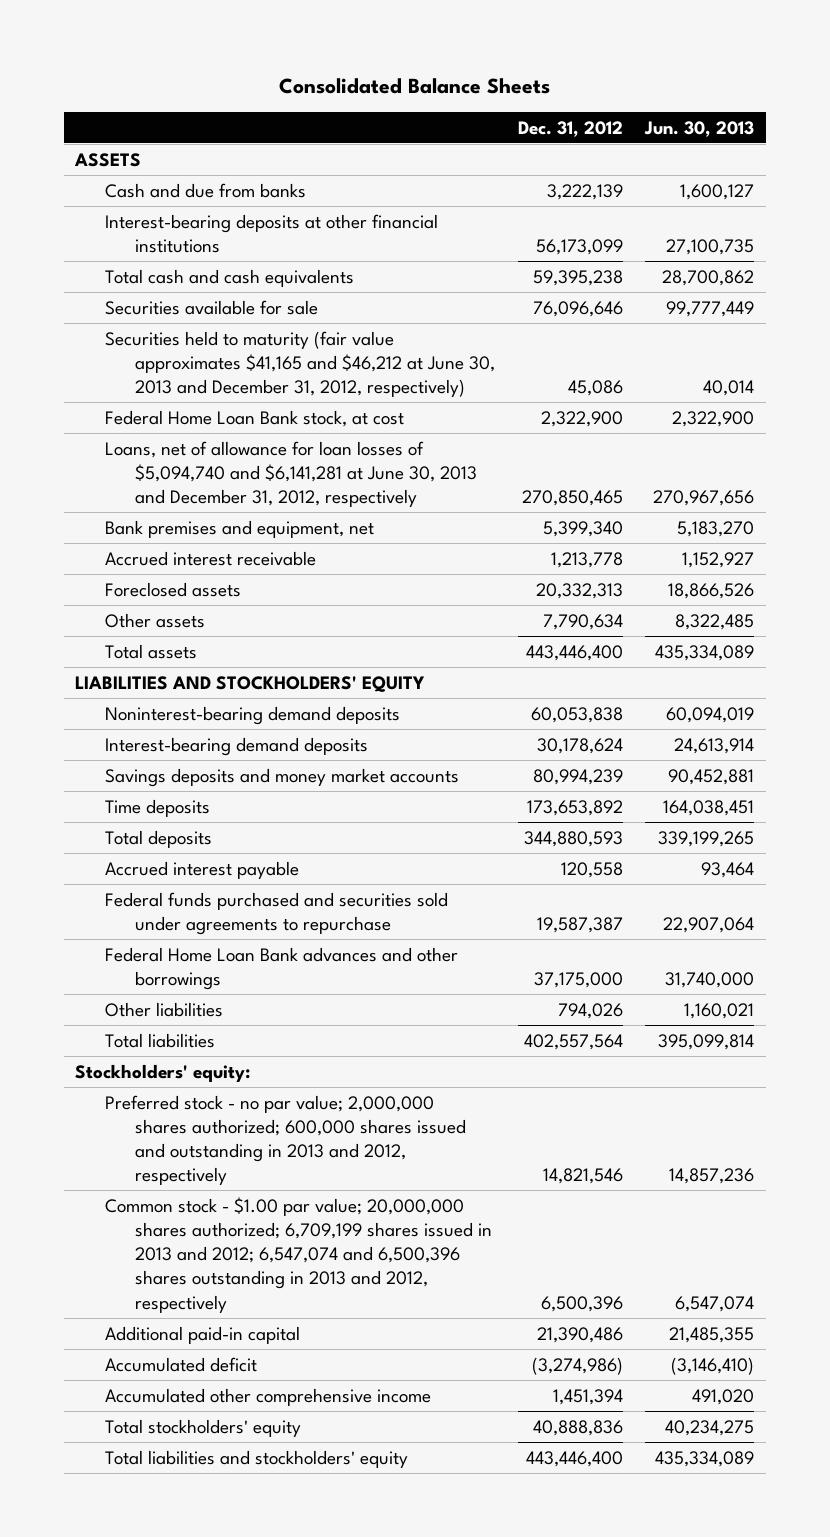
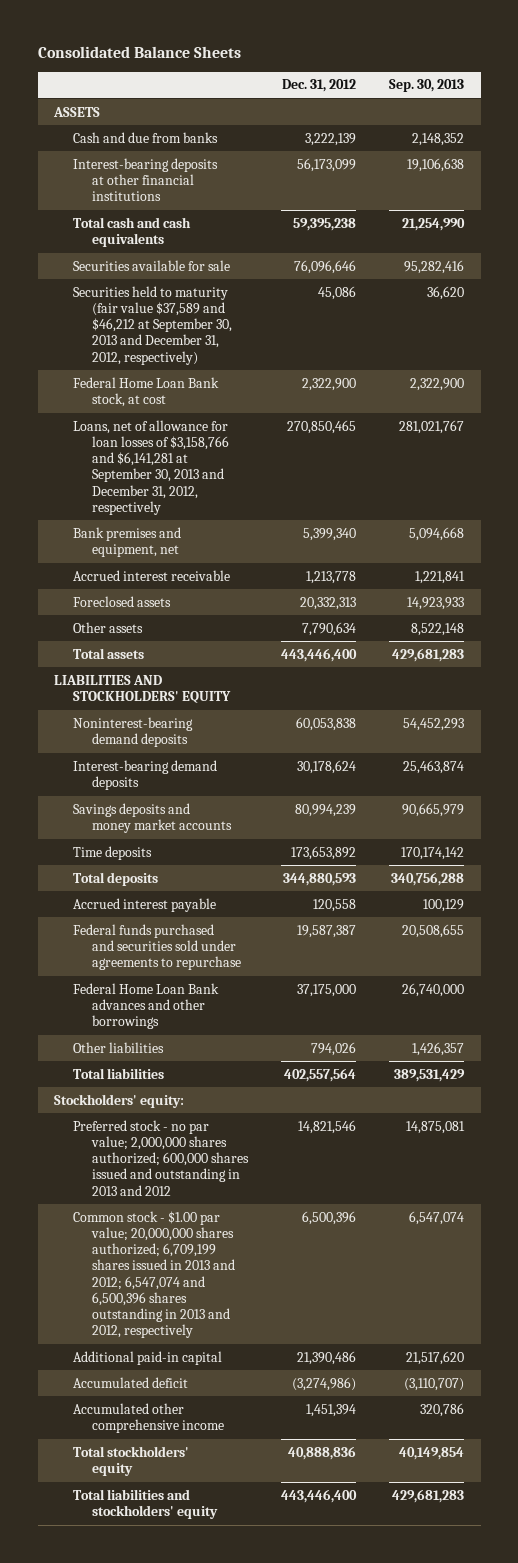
[644,120,755,137] Jun. 30, 2013 -> none
none -> [389,79,465,93] Sep. 30, 2013
[105,330,495,398] Securities held to maturity (fair value approximates $41,165 and $46,212 at June 30, 2013 and December 31, 2012, respectively) -> [73,285,233,365] Securities held to maturity (fair value $37,589 and $46,212 at September 30, 2013 and December 31, 2012, respectively)
[105,440,477,508] Loans, net of allowance for loan losses of $5,094,740 and $6,141,281 at June 30, 2013 and December 31, 2012, respectively -> [73,419,230,515] Loans, net of allowance for loan losses of $3,158,766 and $6,141,281 at September 30, 2013 and December 31, 2012, respectively
[105,1094,466,1186] Preferred stock - no par value; 2,000,000 shares authorized; 600,000 shares issued and outstanding in 2013 and 2012, respectively -> [73,1119,250,1196] Preferred stock - no par value; 2,000,000 shares authorized; 600,000 shares issued and outstanding in 2013 and 2012

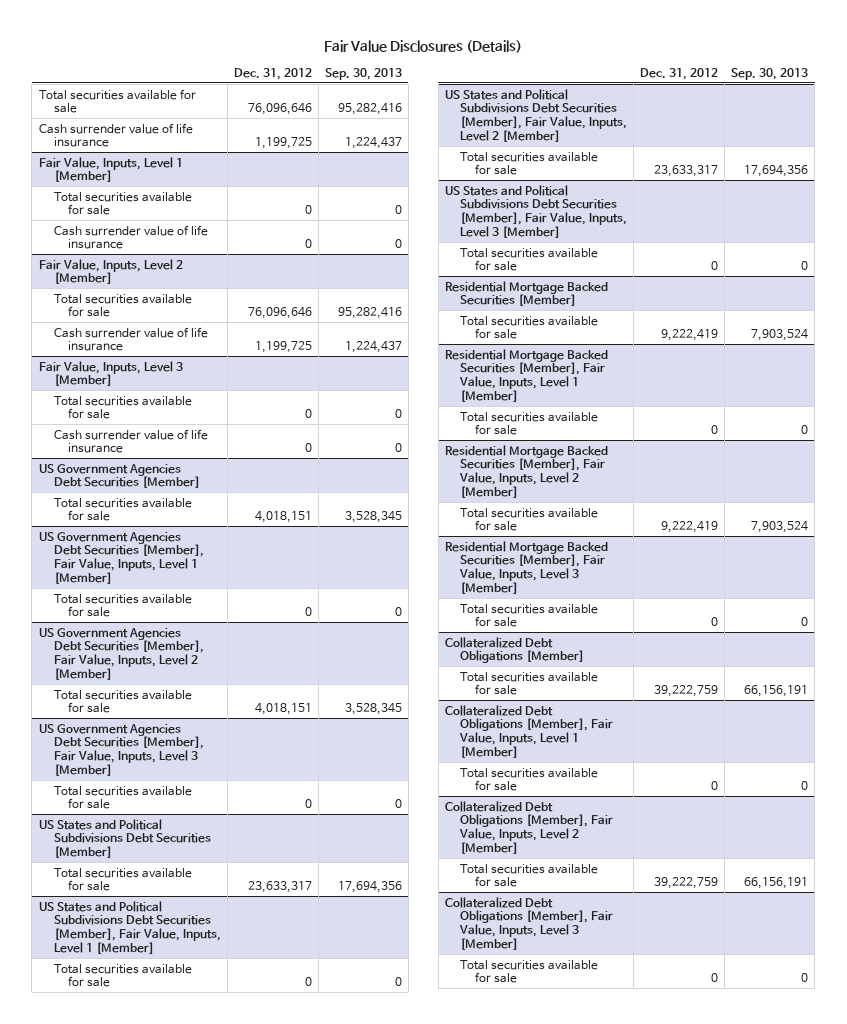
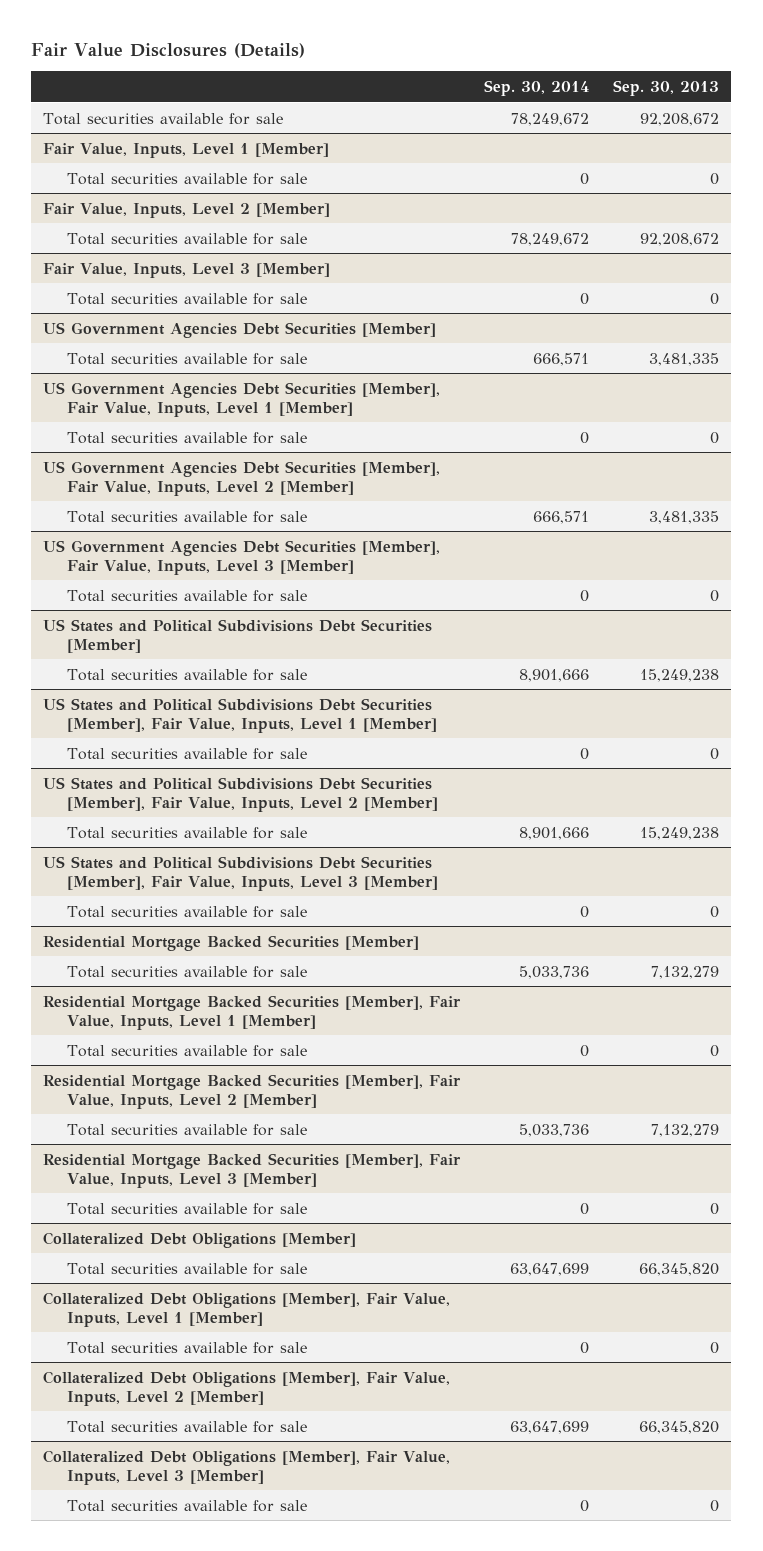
[233,68,312,81] Dec. 31, 2012 -> none
none -> [484,79,590,96] Sep. 30, 2014
[38,122,193,148] Cash surrender value of life insurance -> none
[337,103,402,116] 95,282,416 -> [640,112,720,126] 92,208,672
[53,224,208,250] Cash surrender value of life insurance -> none
[53,326,208,352] Cash surrender value of life insurance -> none
[337,307,402,320] 95,282,416 -> [640,232,720,246] 92,208,672
[53,428,208,454] Cash surrender value of life insurance -> none
[344,511,402,524] 3,528,345 -> [649,352,720,366] 3,481,335
[344,703,402,716] 3,528,345 -> [649,510,720,524] 3,481,335
[337,881,402,894] 17,694,356 -> [640,668,720,682] 15,249,238
[744,165,809,178] 17,694,356 -> [640,826,720,840] 15,249,238
[751,329,809,342] 7,903,524 -> [651,965,720,979] 7,132,279
[751,521,809,534] 7,903,524 -> [651,1123,720,1137] 7,132,279
[744,685,809,698] 66,156,191 -> [639,1262,720,1276] 66,345,820
[744,877,809,890] 66,156,191 -> [639,1420,720,1434] 66,345,820

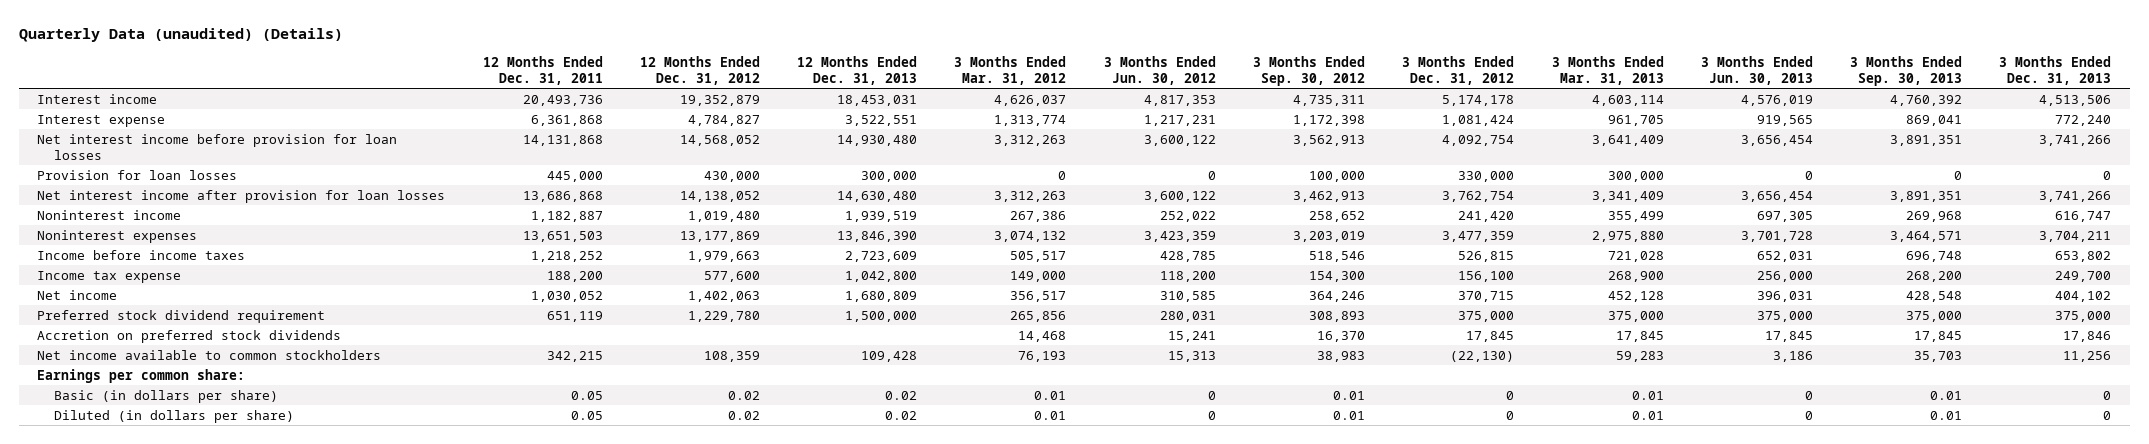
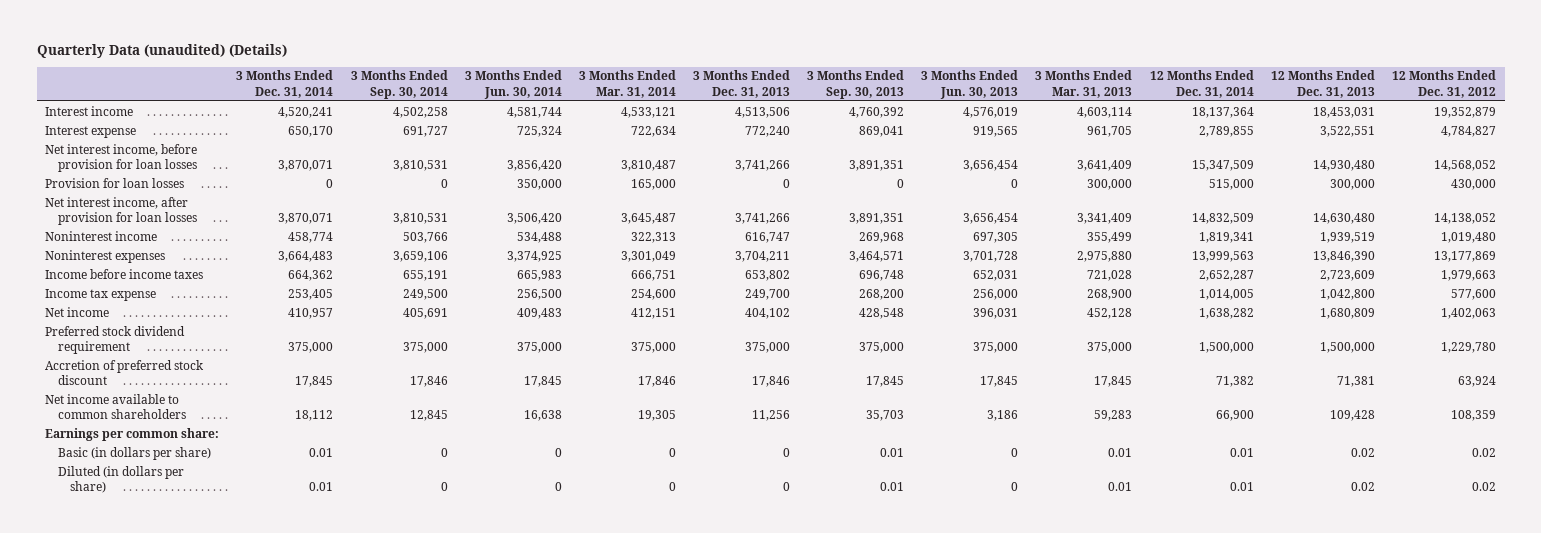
[482,55,603,86] 12 Months Ended Dec. 31, 2011 -> none
[954,55,1067,86] 3 Months Ended Mar. 31, 2012 -> none
[1103,55,1216,86] 3 Months Ended Jun. 30, 2012 -> none
[1252,55,1365,87] 3 Months Ended Sep. 30, 2012 -> none
[1402,55,1515,86] 3 Months Ended Dec. 31, 2012 -> none
none -> [236,70,334,98] 3 Months Ended Dec. 31, 2014
none -> [350,70,448,99] 3 Months Ended Sep. 30, 2014
none -> [464,70,562,99] 3 Months Ended Jun. 30, 2014
none -> [578,70,676,98] 3 Months Ended Mar. 31, 2014
none -> [1149,70,1254,98] 12 Months Ended Dec. 31, 2014
[37,133,398,160] Net interest income before provision for loan losses -> [45,143,198,172] Net interest income, before provision for loan losses
[37,189,446,203] Net interest income after provision for loan losses -> [45,196,197,225] Net interest income, after provision for loan losses
[37,329,342,343] Accretion on preferred stock dividends -> none
none -> [45,359,205,385] Accretion of preferred stock discount
[37,349,382,360] Net income available to common stockholders -> [45,393,186,419] Net income available to common shareholders

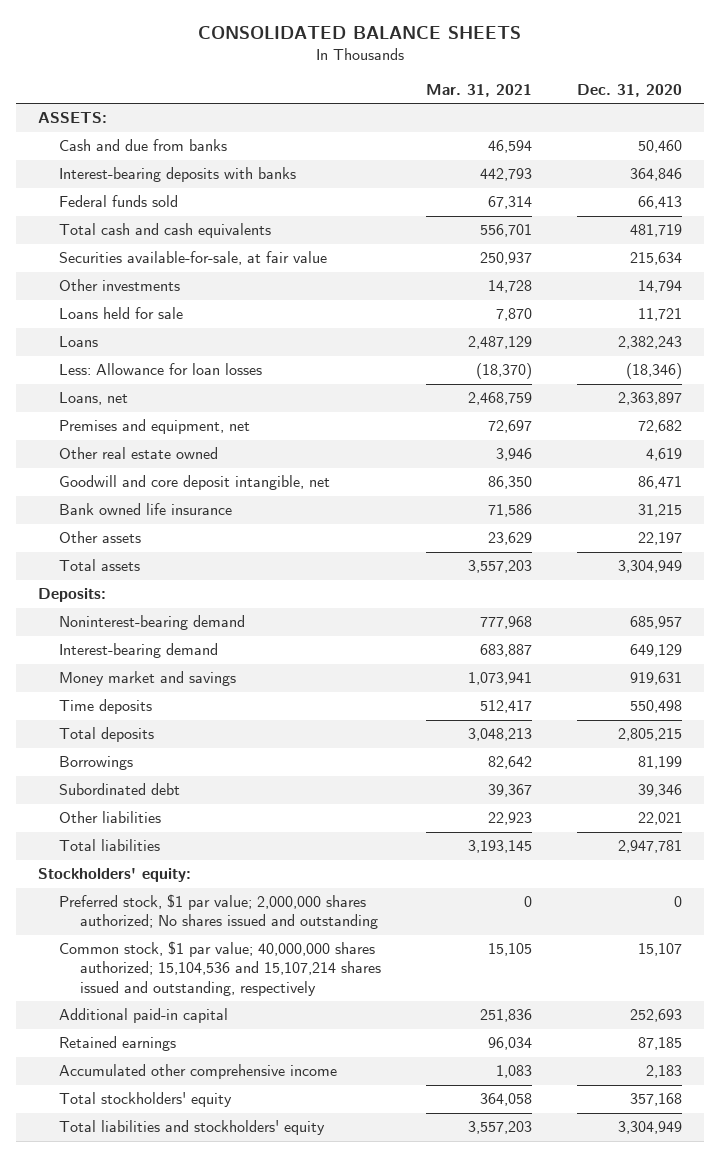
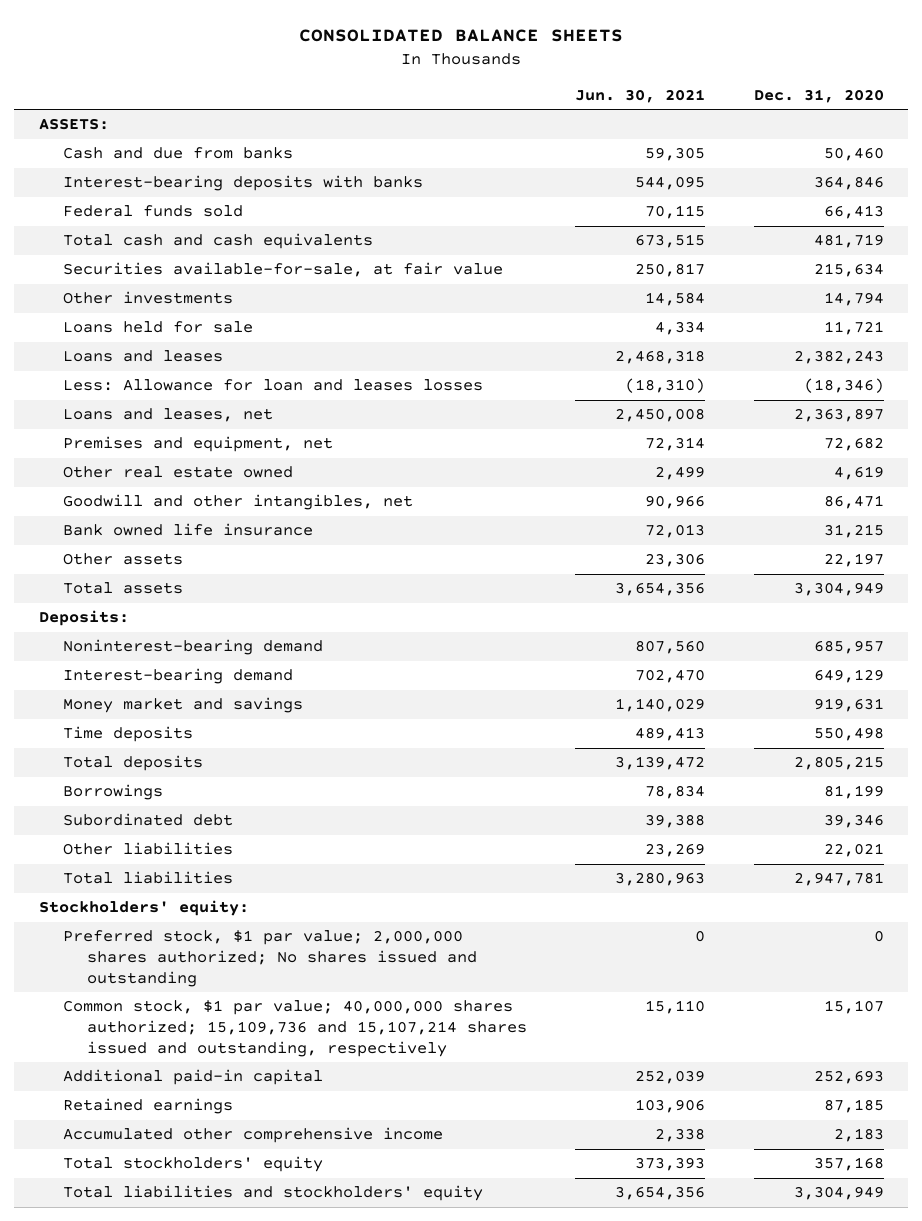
[425,83,532,97] Mar. 31, 2021 -> none
none -> [575,88,706,103] Jun. 30, 2021
[59,336,99,348] Loans -> [62,350,223,363] Loans and leases
[59,363,263,376] Less: Allowance for loan losses -> [62,379,483,392] Less: Allowance for loan and leases losses
[59,392,129,406] Loans, net -> [62,408,273,423] Loans and leases, net
[59,475,331,491] Goodwill and core deposit intangible, net -> [62,494,413,511] Goodwill and other intangibles, net
[59,941,381,996] Common stock, $1 par value; 40,000,000 shares authorized; 15,104,536 and 15,107,214 shares issued and outstanding, respectively -> [62,1000,527,1057] Common stock, $1 par value; 40,000,000 shares authorized; 15,109,736 and 15,107,214 shares issued and outstanding, respectively

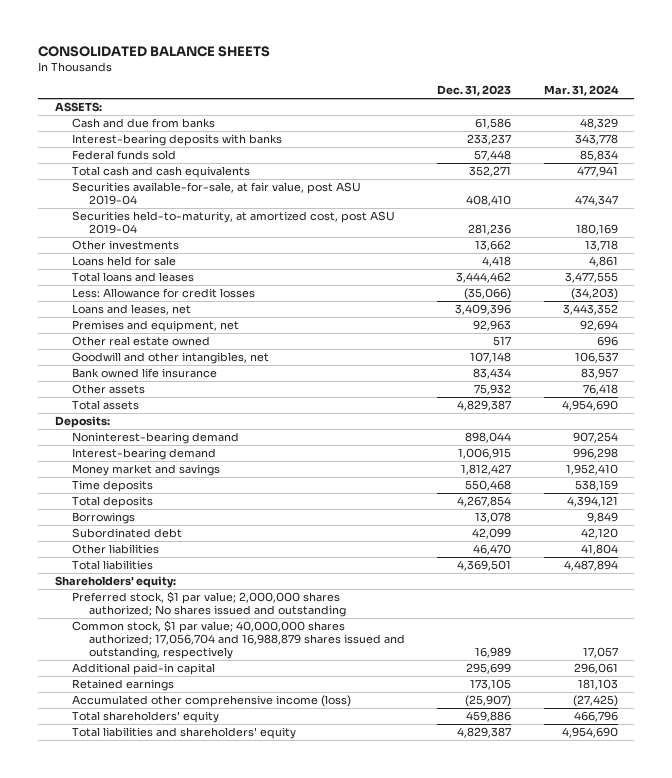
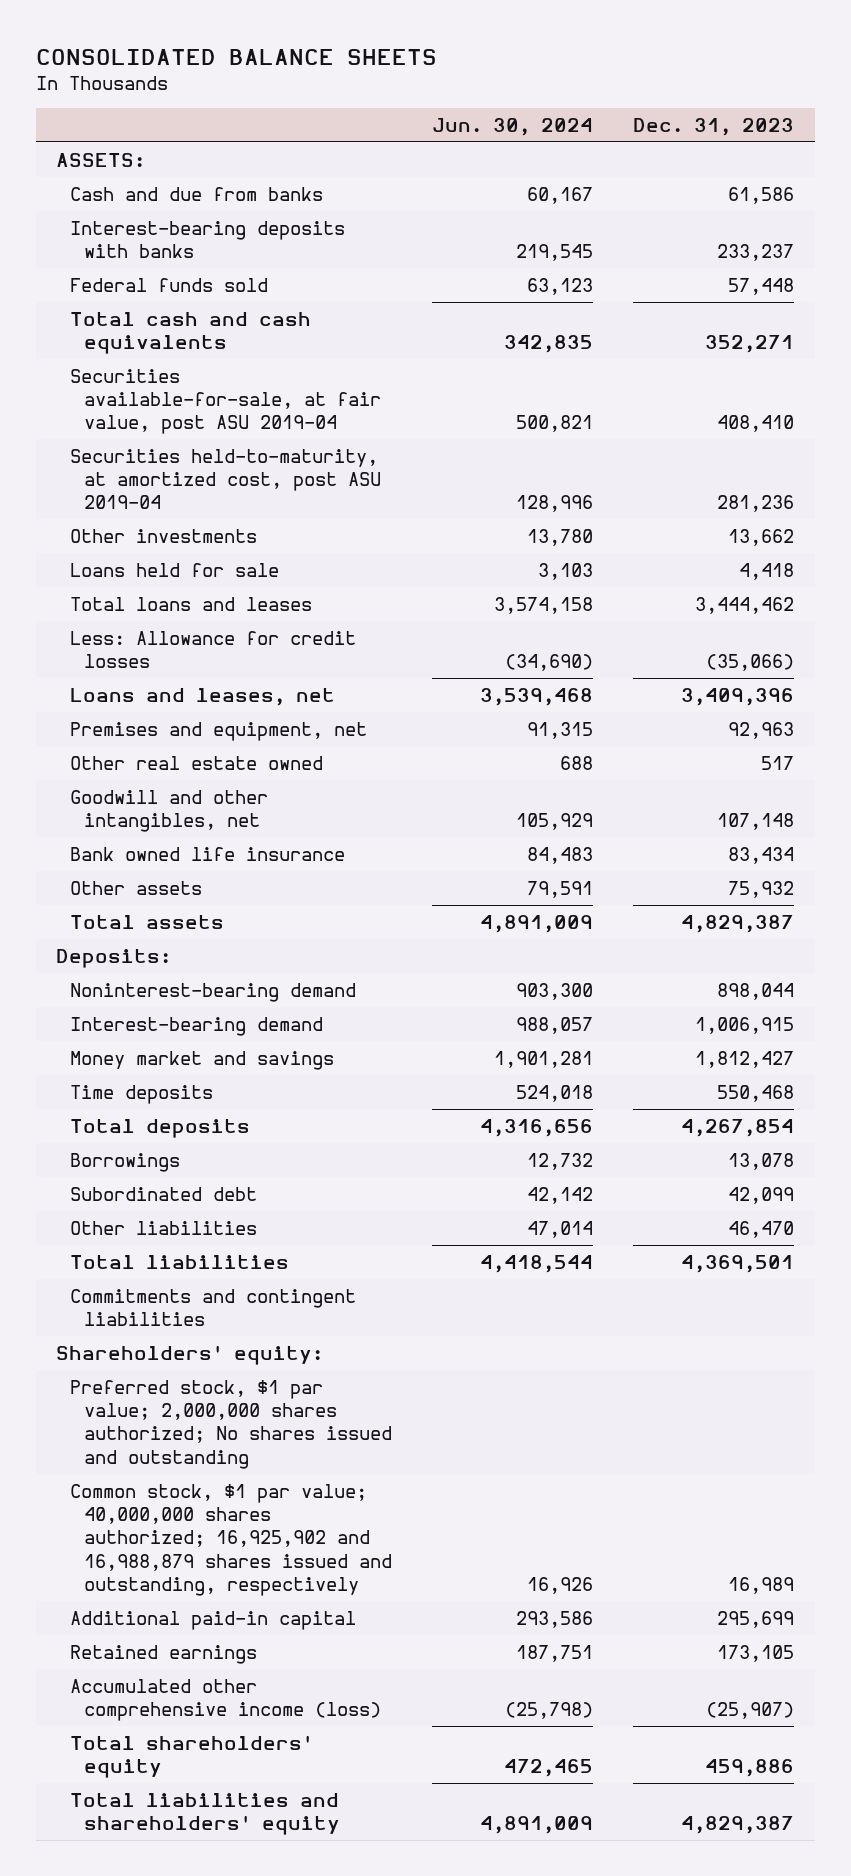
[543,85,619,97] Mar. 31, 2024 -> none
none -> [432,118,594,137] Jun. 30, 2024
none -> [69,1288,356,1327] Commitments and contingent liabilities
[71,620,405,659] Common stock, $1 par value; 40,000,000 shares authorized; 17,056,704 and 16,988,879 shares issued and outstanding, respectively -> [69,1483,392,1597] Common stock, $1 par value; 40,000,000 shares authorized; 16,925,902 and 16,988,879 shares issued and outstanding, respectively

